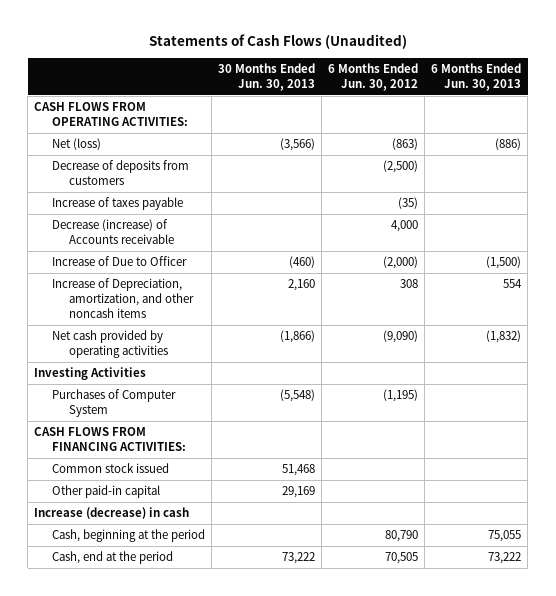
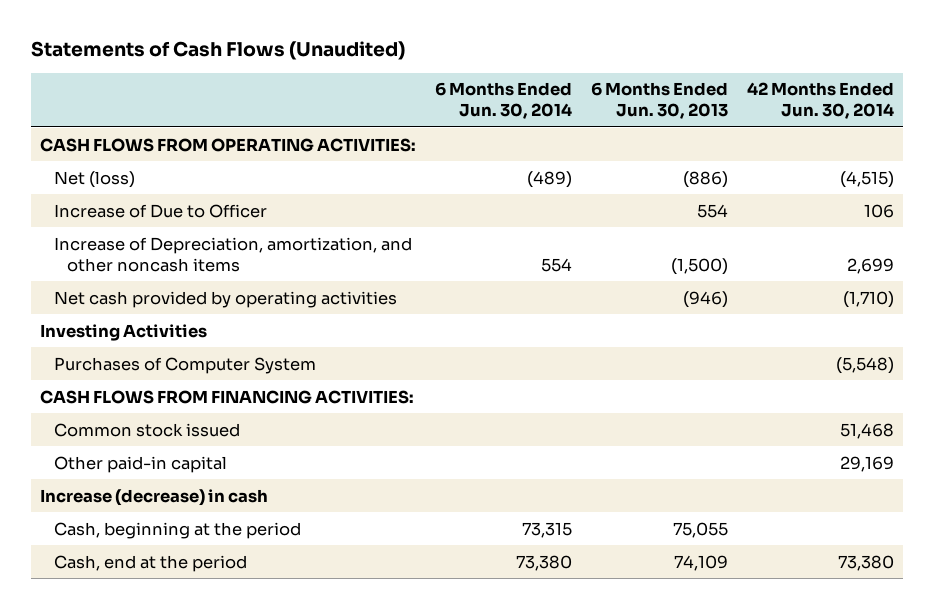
[217,62,315,91] 30 Months Ended Jun. 30, 2013 -> none
[328,62,419,91] 6 Months Ended Jun. 30, 2012 -> none
none -> [435,82,573,120] 6 Months Ended Jun. 30, 2014
none -> [746,82,894,120] 42 Months Ended Jun. 30, 2014
[51,160,189,186] Decrease of deposits from customers -> none
[51,197,183,211] Increase of taxes payable -> none
[51,219,174,245] Decrease (increase) of Accounts receivable -> none
[486,256,522,270] (1,500) -> [697,203,729,218] 554
[503,279,523,289] 554 -> [671,257,729,275] (1,500)
[486,330,522,344] (1,832) -> [683,290,729,308] (946)
[488,552,522,565] 73,222 -> [674,554,729,571] 74,109

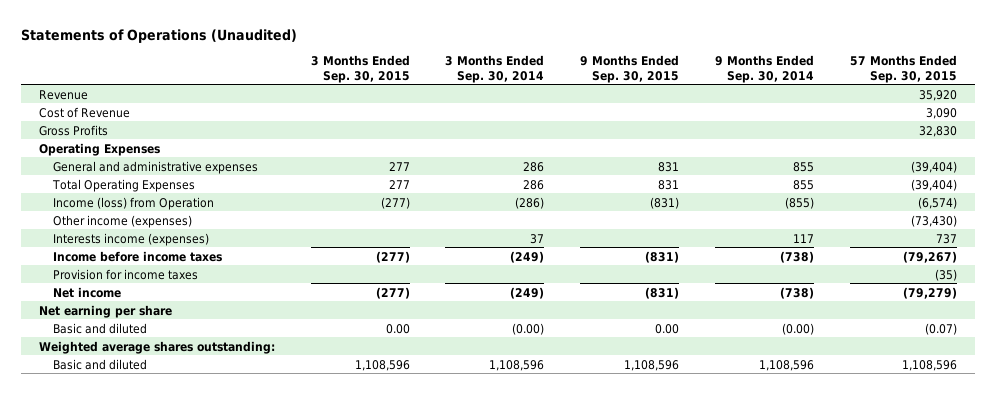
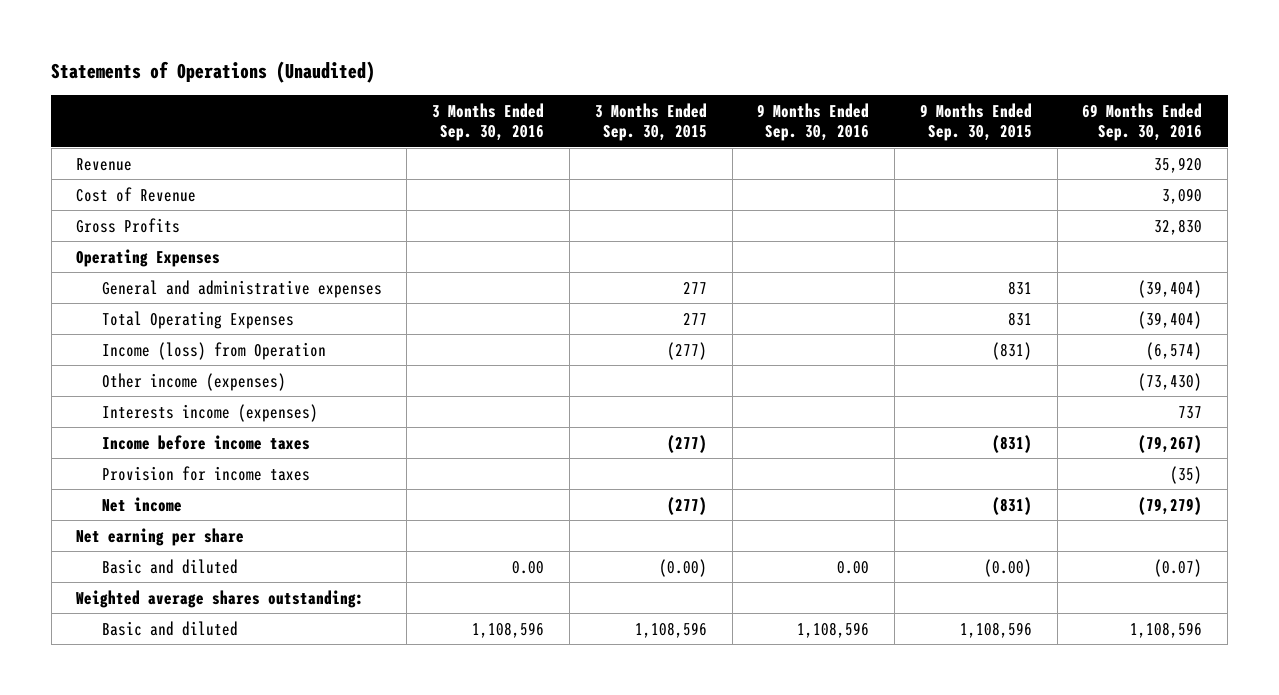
[445,55,545,83] 3 Months Ended Sep. 30, 2014 -> none
[714,55,814,83] 9 Months Ended Sep. 30, 2014 -> none
[849,55,957,83] 57 Months Ended Sep. 30, 2015 -> none
none -> [432,102,545,142] 3 Months Ended Sep. 30, 2016
none -> [757,102,870,142] 9 Months Ended Sep. 30, 2016
none -> [1082,102,1203,142] 69 Months Ended Sep. 30, 2016
[385,323,410,334] 0.00 -> [658,558,707,577] (0.00)
[655,323,680,334] 0.00 -> [983,558,1032,577] (0.00)

